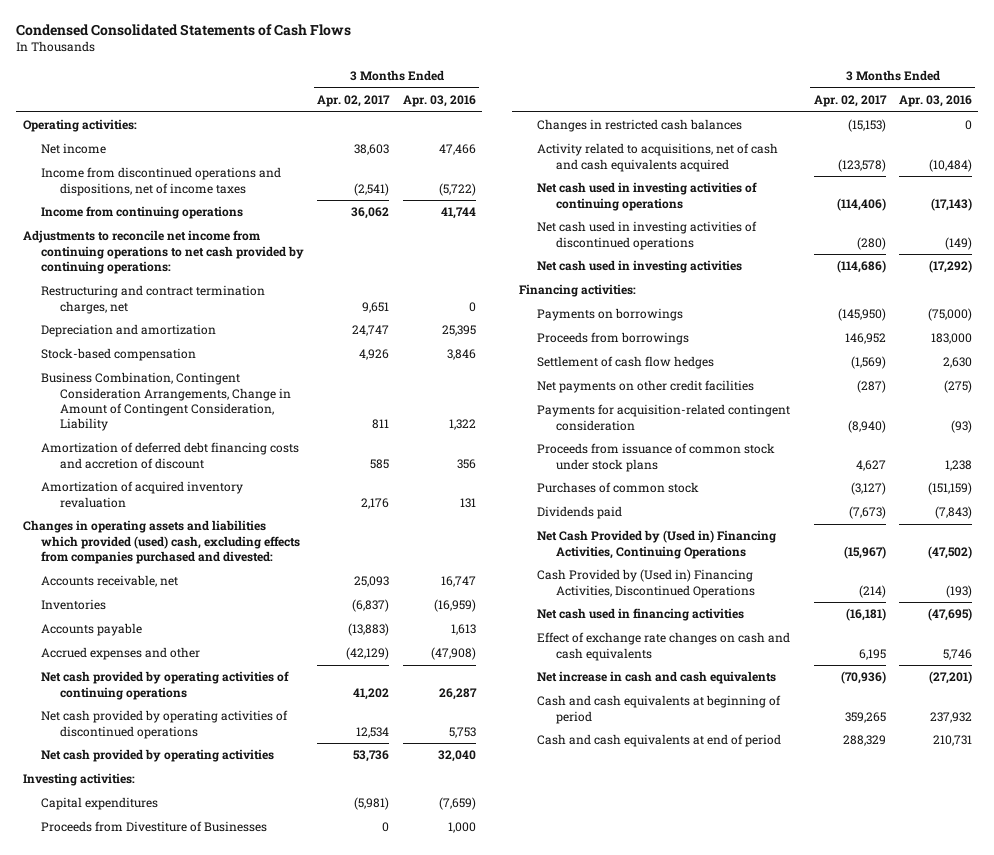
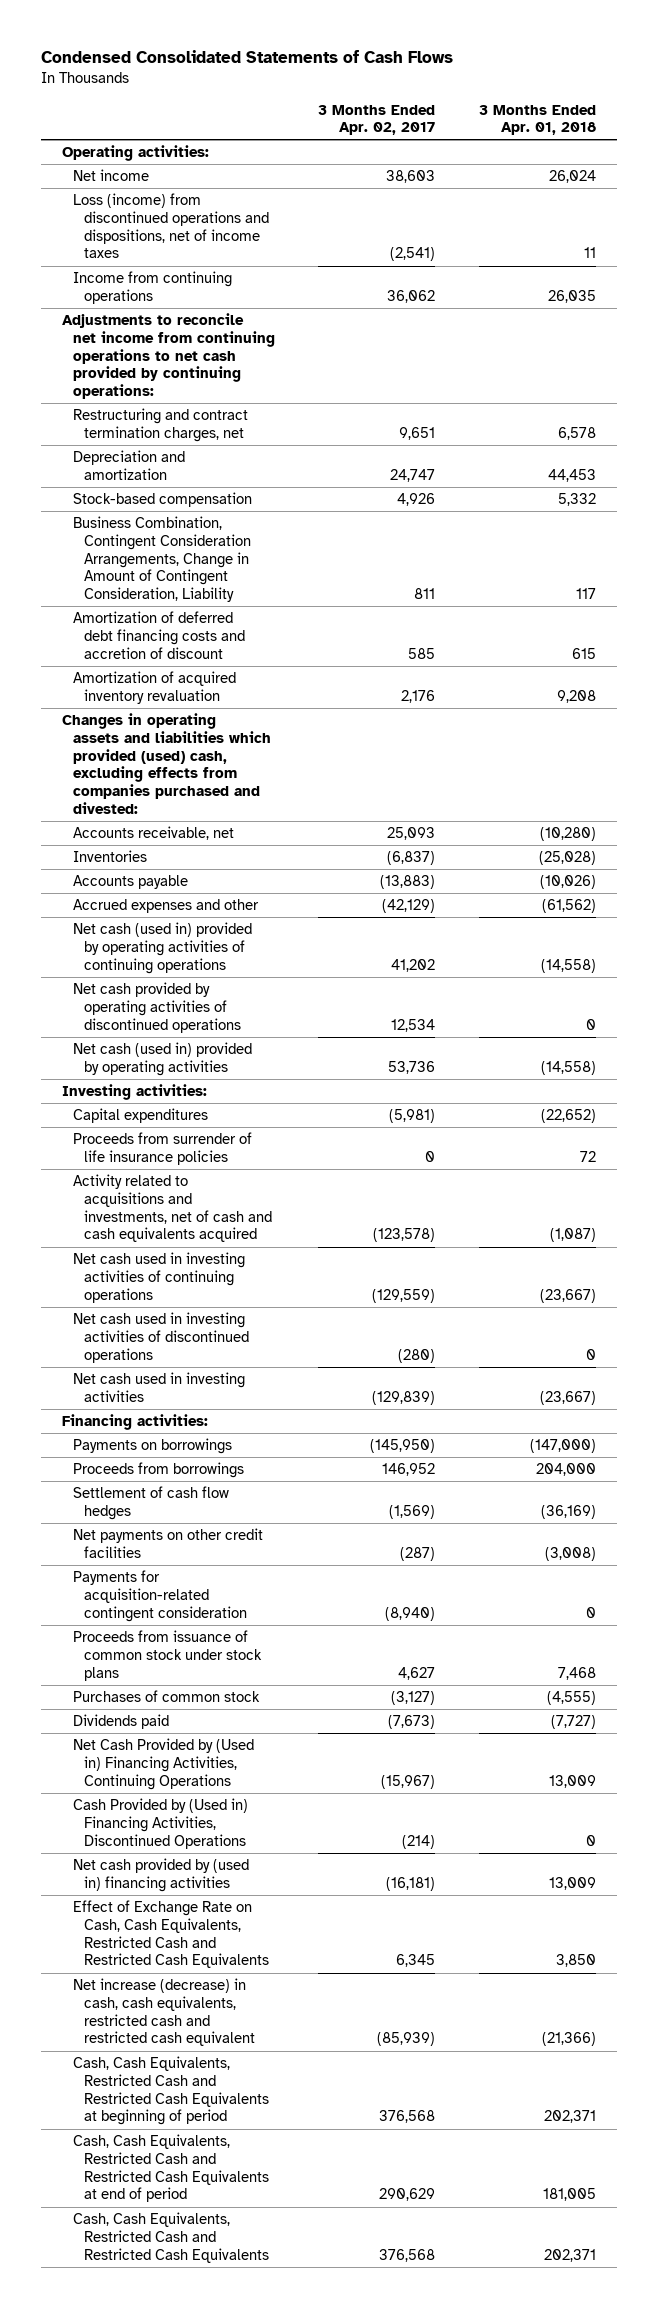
[402,94,476,107] Apr. 03, 2016 -> none
none -> [478,104,596,136] 3 Months Ended Apr. 01, 2018
[41,167,282,196] Income from discontinued operations and dispositions, net of income taxes -> [73,193,270,259] Loss (income) from discontinued operations and dispositions, net of income taxes
[41,671,290,700] Net cash provided by operating activities of continuing operations -> [73,922,253,974] Net cash (used in) provided by operating activities of continuing operations
[41,749,275,763] Net cash provided by operating activities -> [73,1042,253,1076] Net cash (used in) provided by operating activities
[41,821,268,833] Proceeds from Divestiture of Businesses -> none
[537,119,743,133] Changes in restricted cash balances -> none
none -> [73,1132,253,1165] Proceeds from surrender of life insurance policies
[537,143,779,172] Activity related to acquisitions, net of cash and cash equivalents acquired -> [73,1174,273,1243] Activity related to acquisitions and investments, net of cash and cash equivalents acquired
[836,197,886,211] (114,406) -> [372,1288,436,1303] (129,559)
[836,260,886,274] (114,686) -> [372,1390,436,1405] (129,839)
[537,608,745,622] Net cash used in financing activities -> [73,1858,250,1892] Net cash provided by (used in) financing activities
[537,632,791,661] Effect of exchange rate changes on cash and cash equivalents -> [73,1900,270,1969] Effect of Exchange Rate on Cash, Cash Equivalents, Restricted Cash and Restricted Cash Equivalents
[858,648,886,660] 6,195 -> [396,1954,436,1968] 6,345
[537,671,777,685] Net increase in cash and cash equivalents -> [73,1978,256,2047] Net increase (decrease) in cash, cash equivalents, restricted cash and restricted cash equivalent
[840,671,886,685] (70,936) -> [377,2032,436,2047] (85,939)
[537,695,782,724] Cash and cash equivalents at beginning of period -> [73,2056,270,2126] Cash, Cash Equivalents, Restricted Cash and Restricted Cash Equivalents at beginning of period
[844,711,886,723] 359,265 -> [379,2110,436,2124] 376,568
[537,734,782,748] Cash and cash equivalents at end of period -> [73,2134,270,2203] Cash, Cash Equivalents, Restricted Cash and Restricted Cash Equivalents at end of period
[842,735,886,747] 288,329 -> [379,2188,436,2202] 290,629
none -> [73,2212,270,2263] Cash, Cash Equivalents, Restricted Cash and Restricted Cash Equivalents

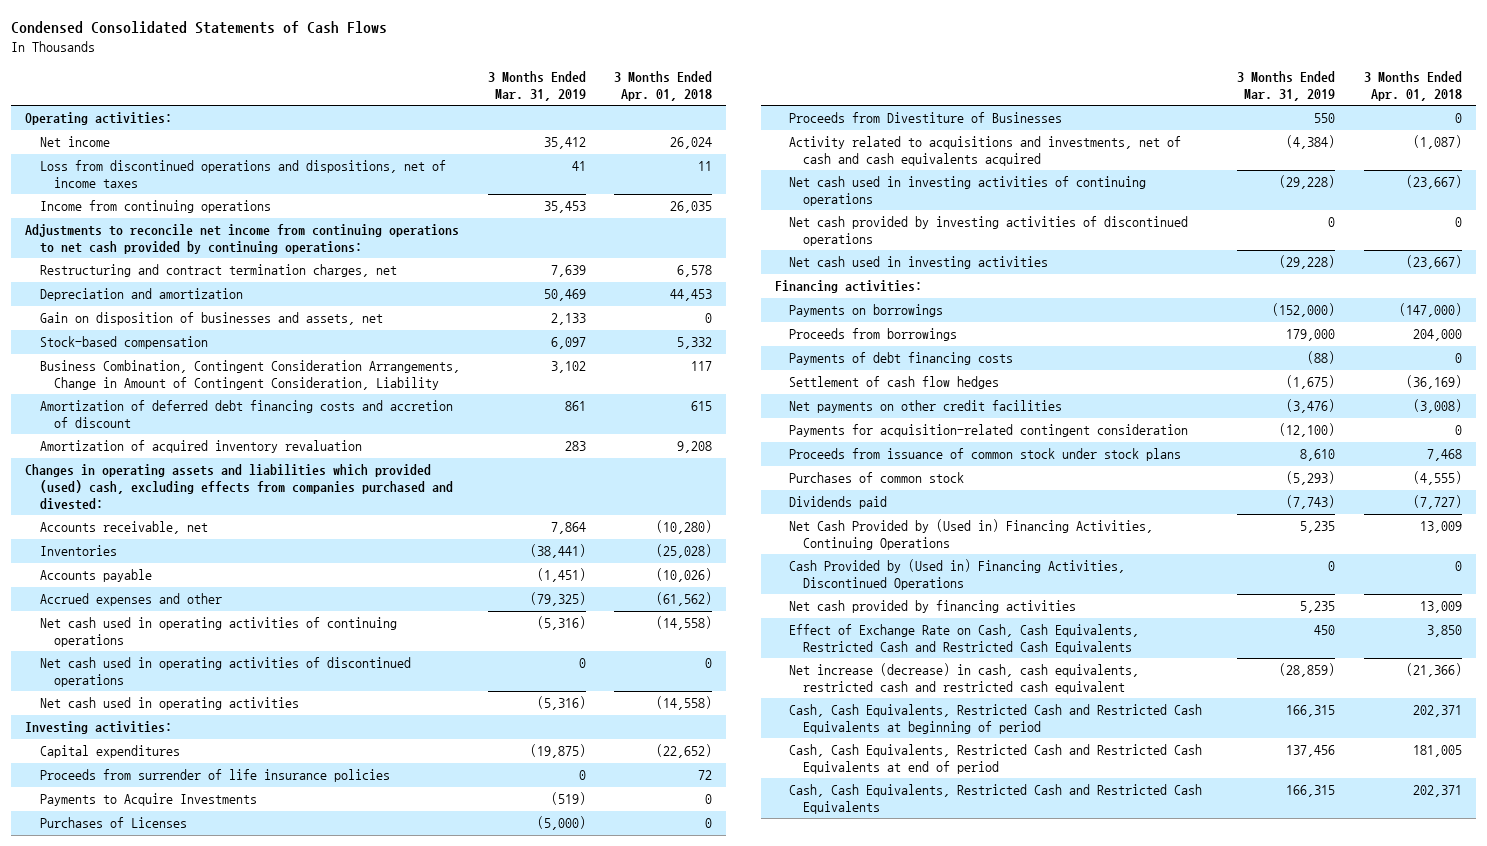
[318,104,436,136] 3 Months Ended Apr. 02, 2017 -> none
none -> [487,70,586,101] 3 Months Ended Mar. 31, 2019
[73,193,270,259] Loss (income) from discontinued operations and dispositions, net of income taxes -> [39,160,446,189] Loss from discontinued operations and dispositions, net of income taxes
none -> [39,312,383,326] Gain on disposition of businesses and assets, net
[73,922,253,974] Net cash (used in) provided by operating activities of continuing operations -> [39,617,397,648] Net cash used in operating activities of continuing operations
[73,982,242,1033] Net cash provided by operating activities of discontinued operations -> [39,657,411,688] Net cash used in operating activities of discontinued operations
[73,1042,253,1076] Net cash (used in) provided by operating activities -> [39,697,299,711] Net cash used in operating activities
none -> [39,793,257,807] Payments to Acquire Investments
none -> [39,817,187,829] Purchases of Licenses
none -> [789,112,1063,124] Proceeds from Divestiture of Businesses
[73,1312,250,1363] Net cash used in investing activities of discontinued operations -> [789,216,1189,247] Net cash provided by investing activities of discontinued operations
none -> [789,352,1014,366] Payments of debt financing costs
[73,1858,250,1892] Net cash provided by (used in) financing activities -> [789,600,1077,614] Net cash provided by financing activities

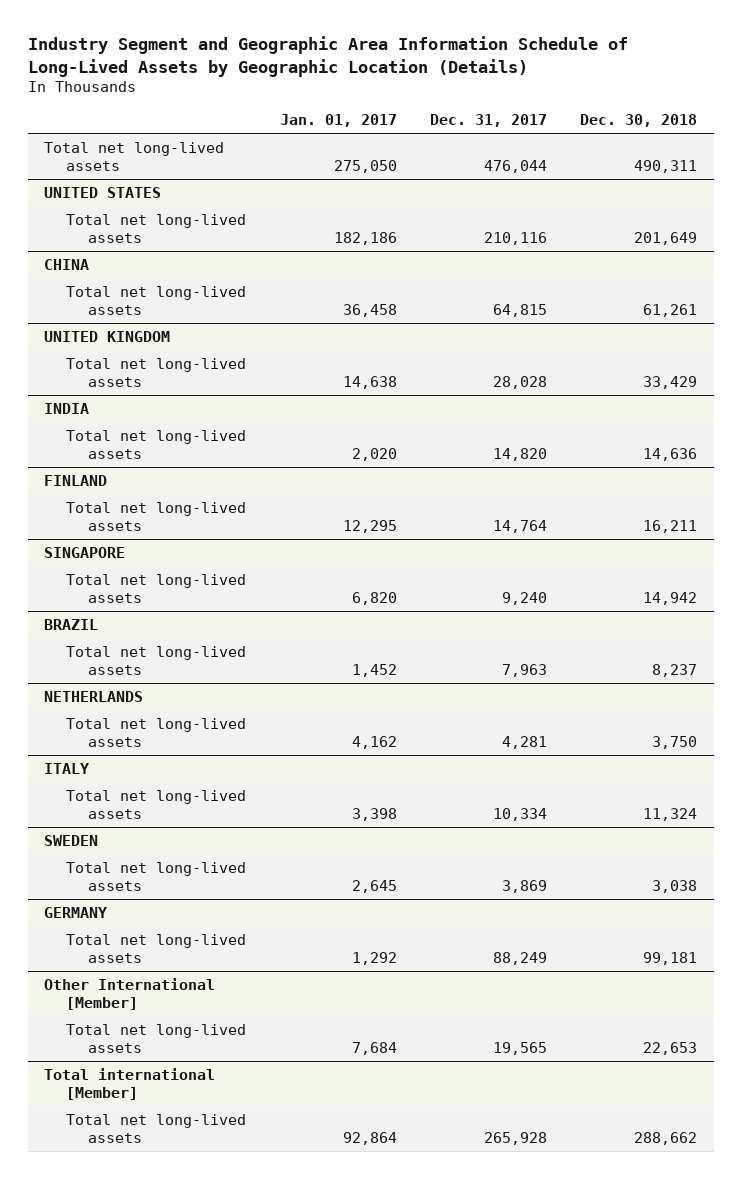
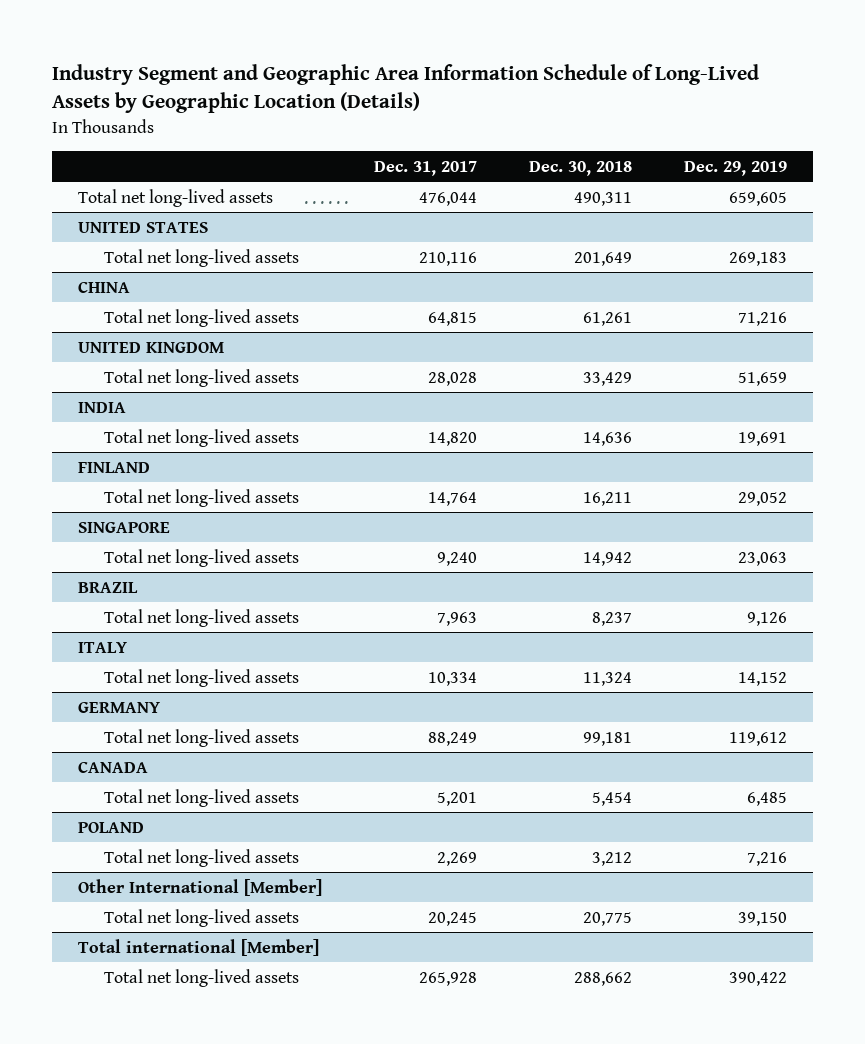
[279,114,397,128] Jan. 01, 2017 -> none
none -> [683,160,787,176] Dec. 29, 2019
[44,690,144,702] NETHERLANDS -> none
[66,717,247,747] Total net long-lived assets -> none
[44,834,99,846] SWEDEN -> none
[66,861,247,891] Total net long-lived assets -> none
none -> [78,761,149,773] CANADA
none -> [103,788,299,807] Total net long-lived assets
none -> [78,821,145,833] POLAND
none -> [103,848,299,867] Total net long-lived assets
[493,1041,548,1055] 19,565 -> [428,911,478,926] 20,245
[643,1041,698,1055] 22,653 -> [582,911,632,926] 20,775

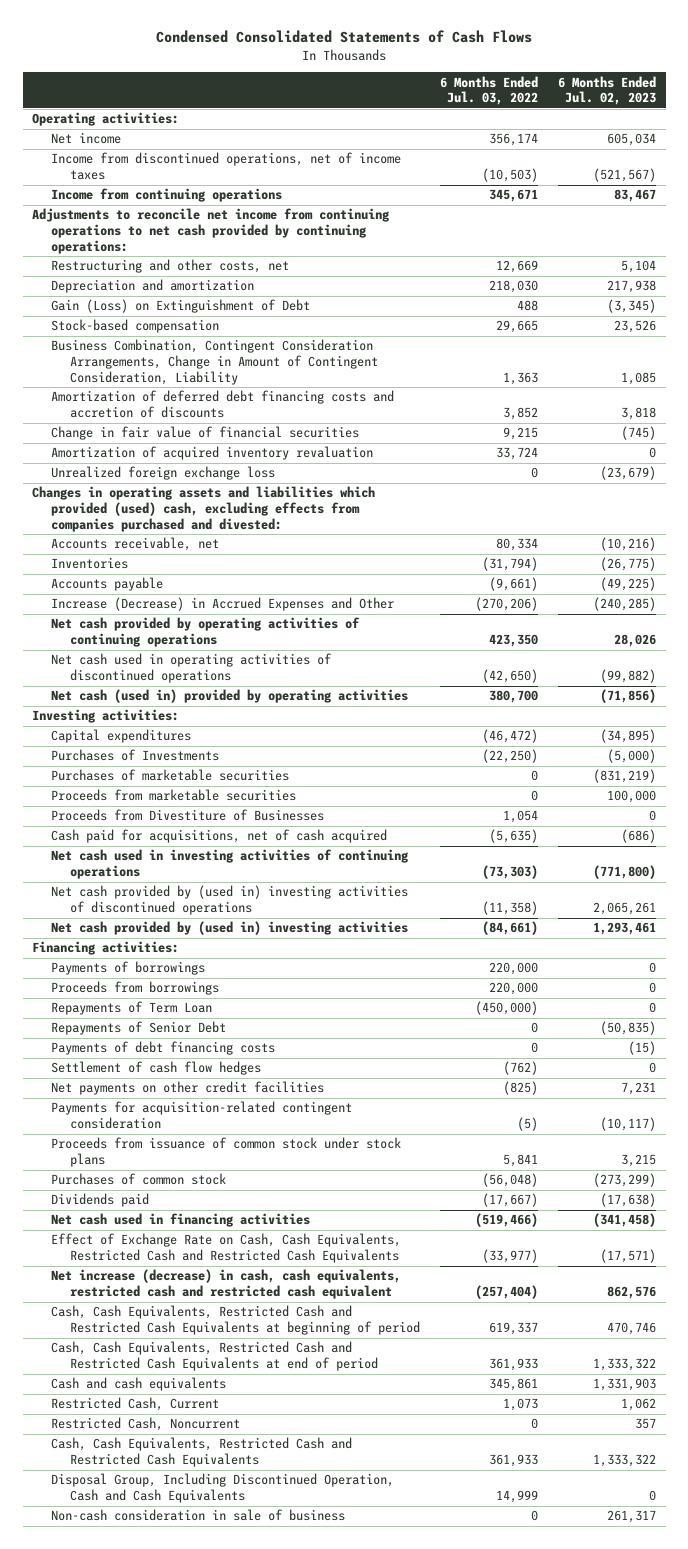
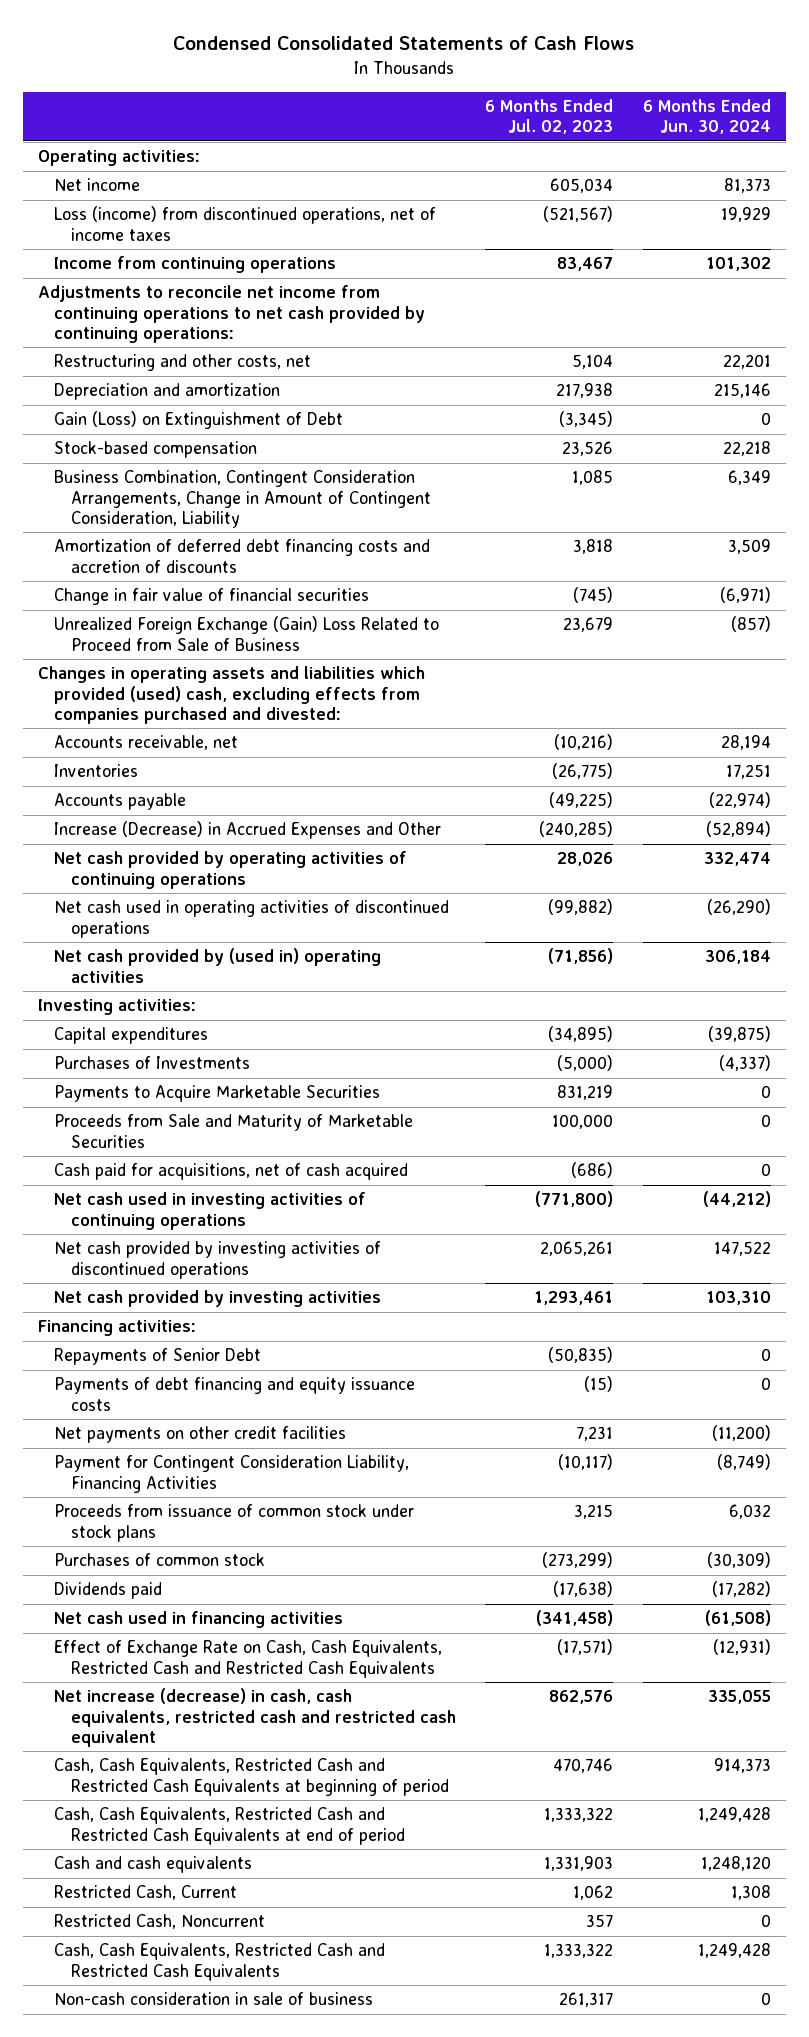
[439,75,538,106] 6 Months Ended Jul. 03, 2022 -> none
none -> [642,99,771,135] 6 Months Ended Jun. 30, 2024
[51,152,402,181] Income from discontinued operations, net of income taxes -> [54,206,437,241] Loss (income) from discontinued operations, net of income taxes
[51,446,374,461] Amortization of acquired inventory revaluation -> none
[51,466,276,481] Unrealized foreign exchange loss -> none
none -> [54,616,440,651] Unrealized Foreign Exchange (Gain) Loss Related to Proceed from Sale of Business
[51,689,409,704] Net cash (used in) provided by operating activities -> [54,948,382,983] Net cash provided by (used in) operating activities
[51,769,290,782] Purchases of marketable securities -> none
[51,809,325,822] Proceeds from Divestiture of Businesses -> none
none -> [54,1085,381,1103] Payments to Acquire Marketable Securities
[51,789,297,802] Proceeds from marketable securities -> [54,1114,414,1148] Proceeds from Sale and Maturity of Marketable Securities
[51,885,409,916] Net cash provided by (used in) investing activities of discontinued operations -> [54,1241,382,1279] Net cash provided by investing activities of discontinued operations
[51,921,409,936] Net cash provided by (used in) investing activities -> [54,1290,382,1308] Net cash provided by investing activities
[51,961,206,976] Payments of borrowings -> none
[51,981,220,996] Proceeds from borrowings -> none
[51,1001,213,1016] Repayments of Term Loan -> none
[51,1061,262,1076] Settlement of cash flow hedges -> none
[51,1041,276,1056] Payments of debt financing costs -> [54,1377,416,1411] Payments of debt financing and equity issuance costs
[51,1101,353,1130] Payments for acquisition-related contingent consideration -> [54,1455,410,1493] Payment for Contingent Consideration Liability, Financing Activities
[51,1473,395,1504] Disposal Group, Including Discontinued Operation, Cash and Cash Equivalents -> none

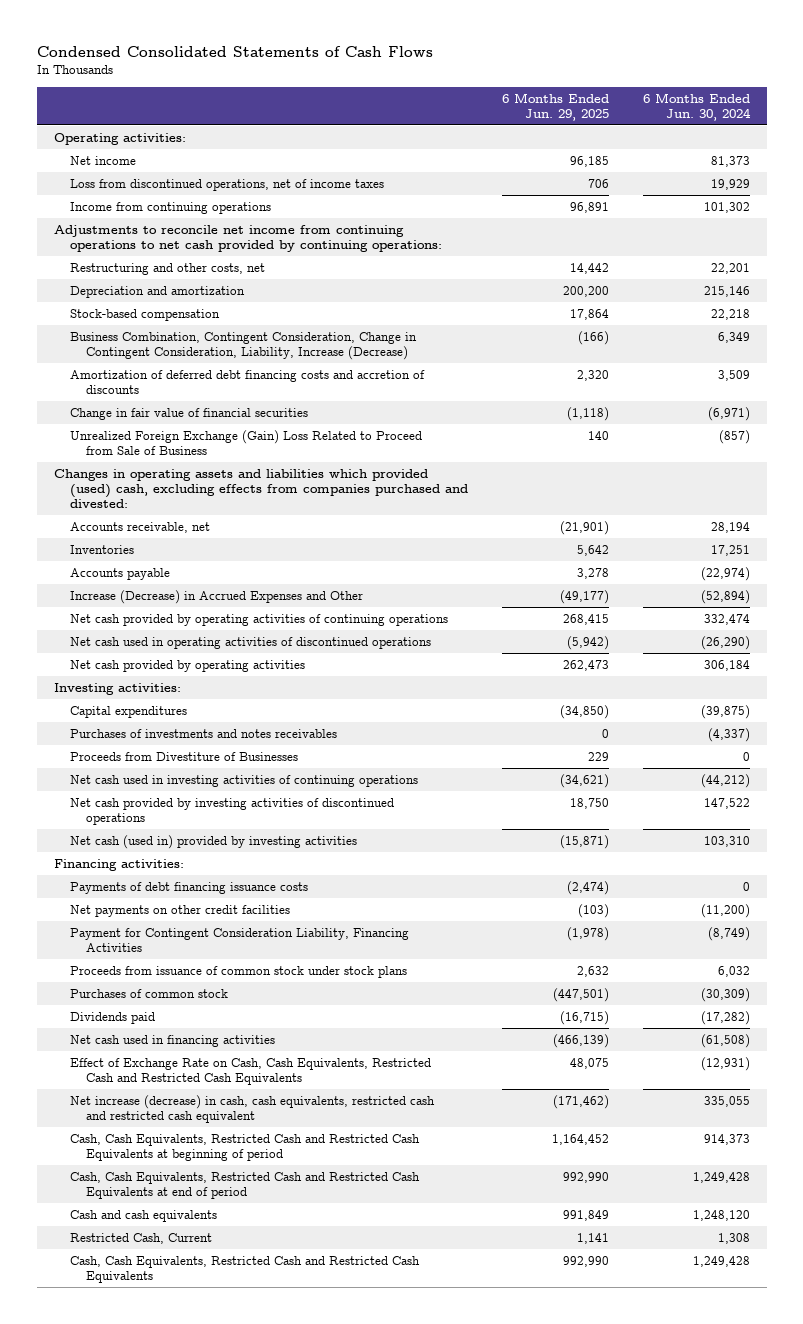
[485,99,614,135] 6 Months Ended Jul. 02, 2023 -> none
none -> [501,92,609,121] 6 Months Ended Jun. 29, 2025
[54,206,437,241] Loss (income) from discontinued operations, net of income taxes -> [70,178,385,191] Loss from discontinued operations, net of income taxes
[54,411,344,430] Gain (Loss) on Extinguishment of Debt -> none
[54,470,431,528] Business Combination, Contingent Consideration Arrangements, Change in Amount of Contingent Consideration, Liability -> [70,331,418,360] Business Combination, Contingent Consideration, Change in Contingent Consideration, Liability, Increase (Decrease)
[54,948,382,983] Net cash provided by (used in) operating activities -> [70,659,306,672] Net cash provided by operating activities
[54,1085,381,1103] Payments to Acquire Marketable Securities -> none
[54,1114,414,1148] Proceeds from Sale and Maturity of Marketable Securities -> none
[54,1163,409,1181] Cash paid for acquisitions, net of cash acquired -> none
[54,1056,251,1070] Purchases of Investments -> [70,728,338,738] Purchases of investments and notes receivables
none -> [70,751,299,761] Proceeds from Divestiture of Businesses
[54,1290,382,1308] Net cash provided by investing activities -> [70,834,358,849] Net cash (used in) provided by investing activities
[54,1348,262,1366] Repayments of Senior Debt -> none
[54,1377,416,1411] Payments of debt financing and equity issuance costs -> [70,881,309,894] Payments of debt financing issuance costs
[54,1914,266,1930] Restricted Cash, Noncurrent -> none
[54,1992,374,2006] Non-cash consideration in sale of business -> none

